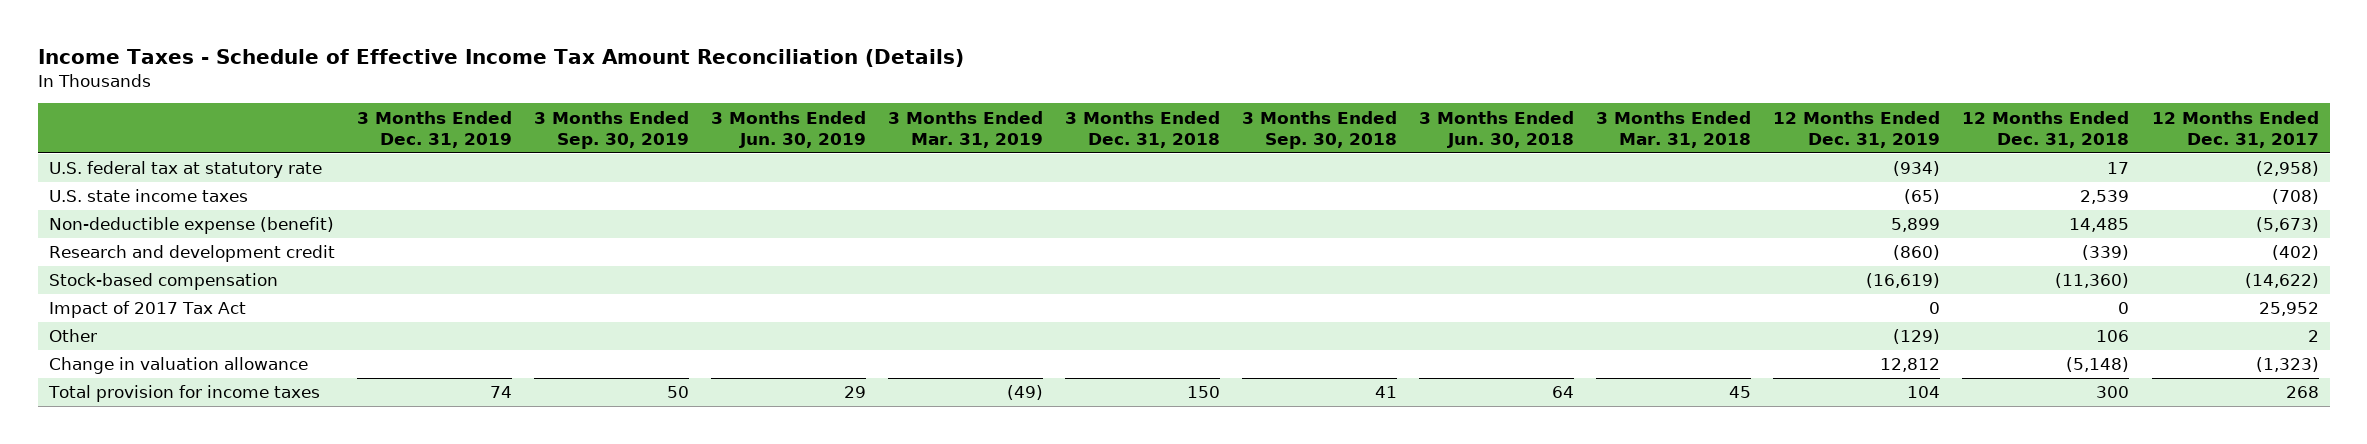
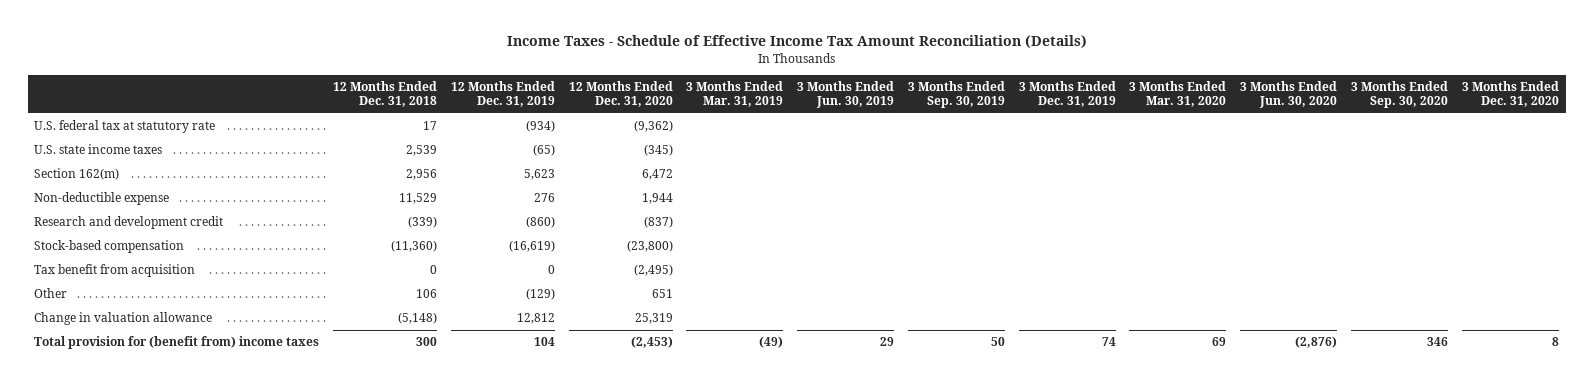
[1065,110,1221,148] 3 Months Ended Dec. 31, 2018 -> none
[1242,110,1398,149] 3 Months Ended Sep. 30, 2018 -> none
[1419,110,1575,148] 3 Months Ended Jun. 30, 2018 -> none
[1596,110,1752,148] 3 Months Ended Mar. 31, 2018 -> none
[2151,110,2319,148] 12 Months Ended Dec. 31, 2017 -> none
none -> [568,80,673,108] 12 Months Ended Dec. 31, 2020
none -> [1129,80,1227,108] 3 Months Ended Mar. 31, 2020
none -> [1240,80,1338,109] 3 Months Ended Jun. 30, 2020
none -> [1350,80,1448,109] 3 Months Ended Sep. 30, 2020
none -> [1461,80,1559,108] 3 Months Ended Dec. 31, 2020
none -> [34,168,120,181] Section 162(m)
[48,217,334,235] Non-deductible expense (benefit) -> [34,192,170,206] Non-deductible expense
[1891,218,1941,233] 5,899 -> [533,193,555,203] 276
[2069,218,2130,233] 14,485 -> [399,193,438,205] 11,529
[48,301,246,319] Impact of 2017 Tax Act -> none
none -> [34,264,196,278] Tax benefit from acquisition
[47,385,320,403] Total provision for income taxes -> [34,336,320,350] Total provision for (benefit from) income taxes

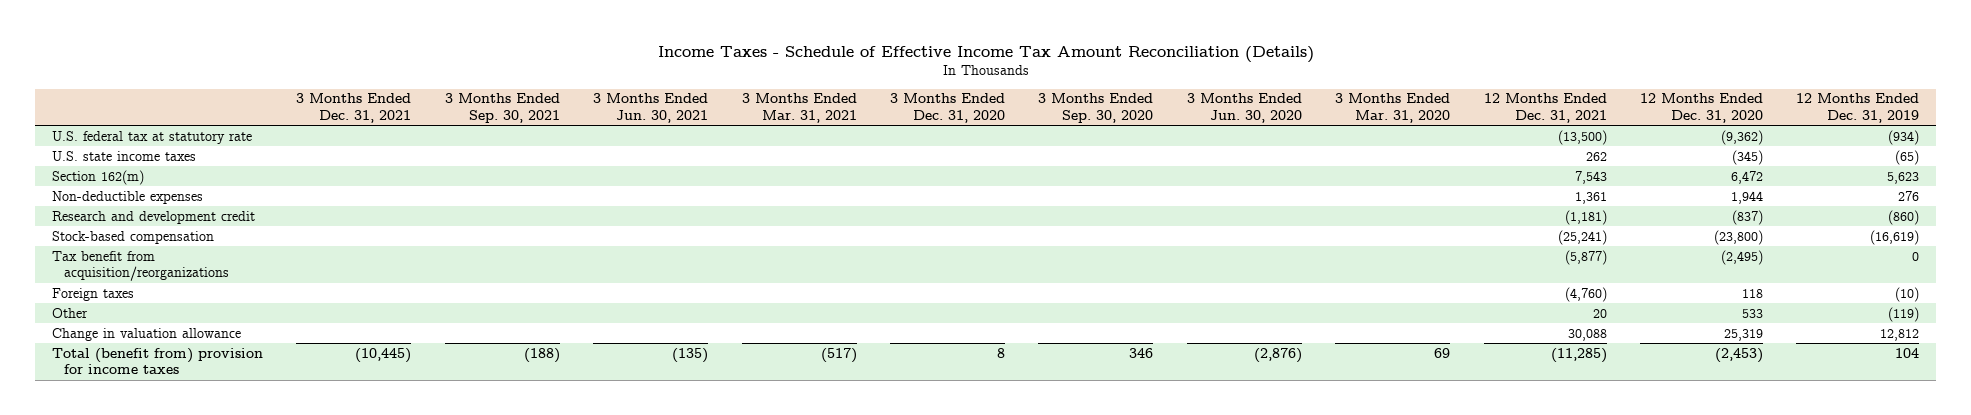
[333,80,438,108] 12 Months Ended Dec. 31, 2018 -> none
[686,80,784,108] 3 Months Ended Mar. 31, 2019 -> none
[797,80,895,109] 3 Months Ended Jun. 30, 2019 -> none
[907,80,1005,109] 3 Months Ended Sep. 30, 2019 -> none
[1018,80,1116,108] 3 Months Ended Dec. 31, 2019 -> none
none -> [296,93,412,123] 3 Months Ended Dec. 31, 2021
none -> [444,93,560,123] 3 Months Ended Sep. 30, 2021
none -> [593,93,709,123] 3 Months Ended Jun. 30, 2021
none -> [741,93,857,123] 3 Months Ended Mar. 31, 2021
none -> [1483,93,1607,123] 12 Months Ended Dec. 31, 2021
[34,192,170,206] Non-deductible expense -> [52,190,204,204] Non-deductible expenses
[34,264,196,278] Tax benefit from acquisition -> [52,250,230,282] Tax benefit from acquisition/reorganizations
none -> [52,287,135,301] Foreign taxes
[525,288,555,301] (129) -> [1888,306,1920,322] (119)
[651,289,673,299] 651 -> [1741,308,1763,318] 533
[34,336,320,350] Total provision for (benefit from) income taxes -> [52,347,264,375] Total (benefit from) provision for income taxes

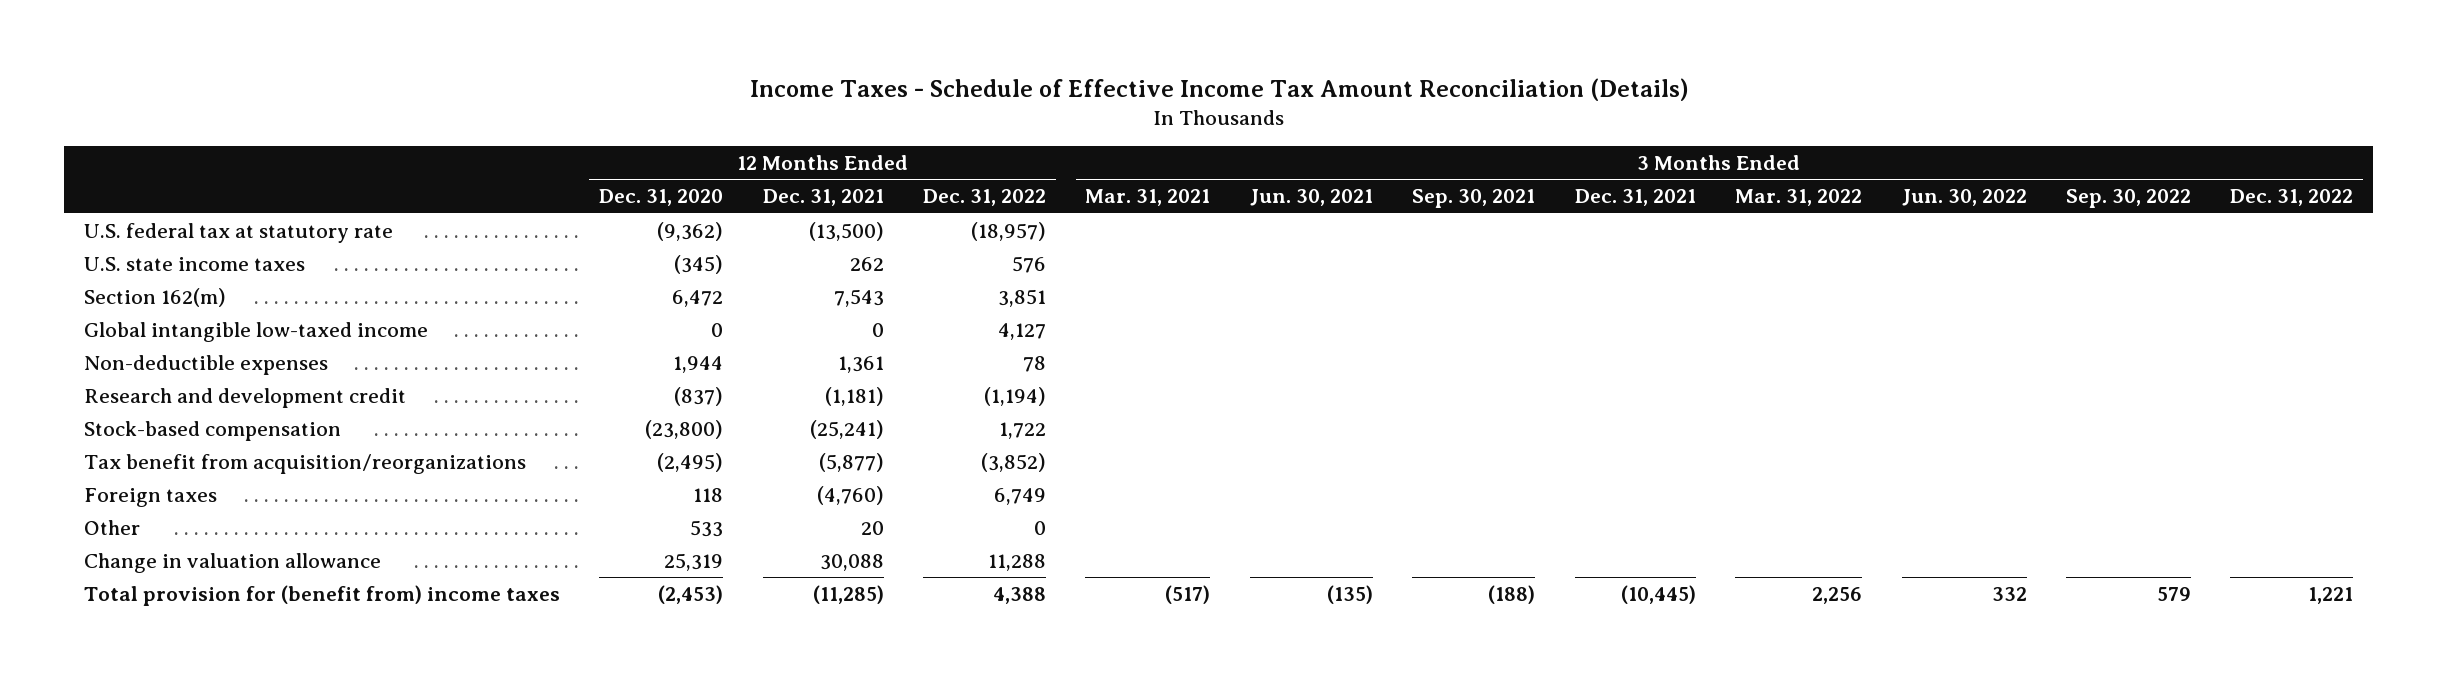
[890,93,1006,123] 3 Months Ended Dec. 31, 2020 -> none
[1038,93,1154,123] 3 Months Ended Sep. 30, 2020 -> none
[1186,93,1302,123] 3 Months Ended Jun. 30, 2020 -> none
[1335,93,1451,123] 3 Months Ended Mar. 31, 2020 -> none
[1796,93,1920,123] 12 Months Ended Dec. 31, 2019 -> none
none -> [923,189,1047,207] Dec. 31, 2022
none -> [1735,189,1863,207] Mar. 31, 2022
none -> [1901,189,2027,207] Jun. 30, 2022
none -> [2066,189,2192,209] Sep. 30, 2022
none -> [2230,189,2354,207] Dec. 31, 2022
none -> [83,321,428,342] Global intangible low-taxed income
[52,347,264,375] Total (benefit from) provision for income taxes -> [83,584,560,606] Total provision for (benefit from) income taxes

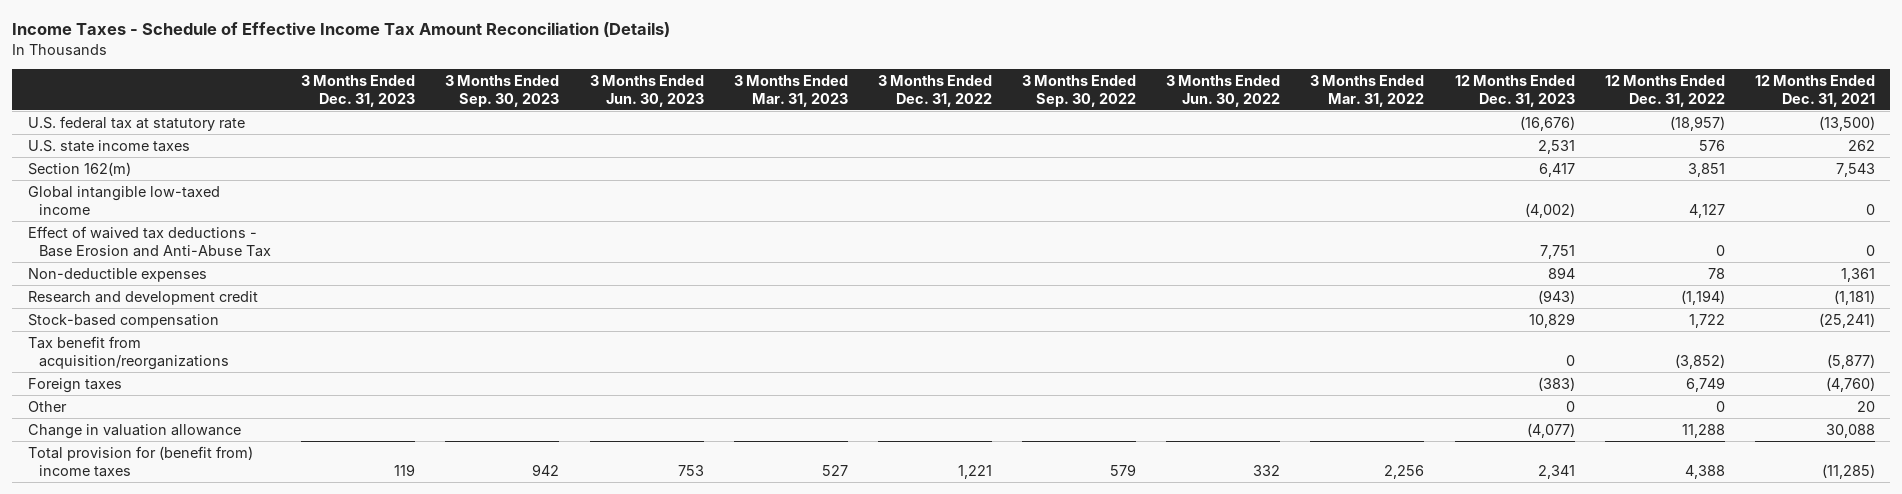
[599,189,724,207] Dec. 31, 2020 -> none
[1085,189,1211,207] Mar. 31, 2021 -> none
[1249,189,1373,207] Jun. 30, 2021 -> none
[1412,189,1536,209] Sep. 30, 2021 -> none
[1574,189,1696,207] Dec. 31, 2021 -> none
none -> [301,74,416,107] 3 Months Ended Dec. 31, 2023
none -> [445,74,560,107] 3 Months Ended Sep. 30, 2023
none -> [589,74,704,107] 3 Months Ended Jun. 30, 2023
none -> [733,74,848,107] 3 Months Ended Mar. 31, 2023
none -> [1454,74,1575,107] 12 Months Ended Dec. 31, 2023
none -> [27,225,272,257] Effect of waived tax deductions - Base Erosion and Anti-Abuse Tax

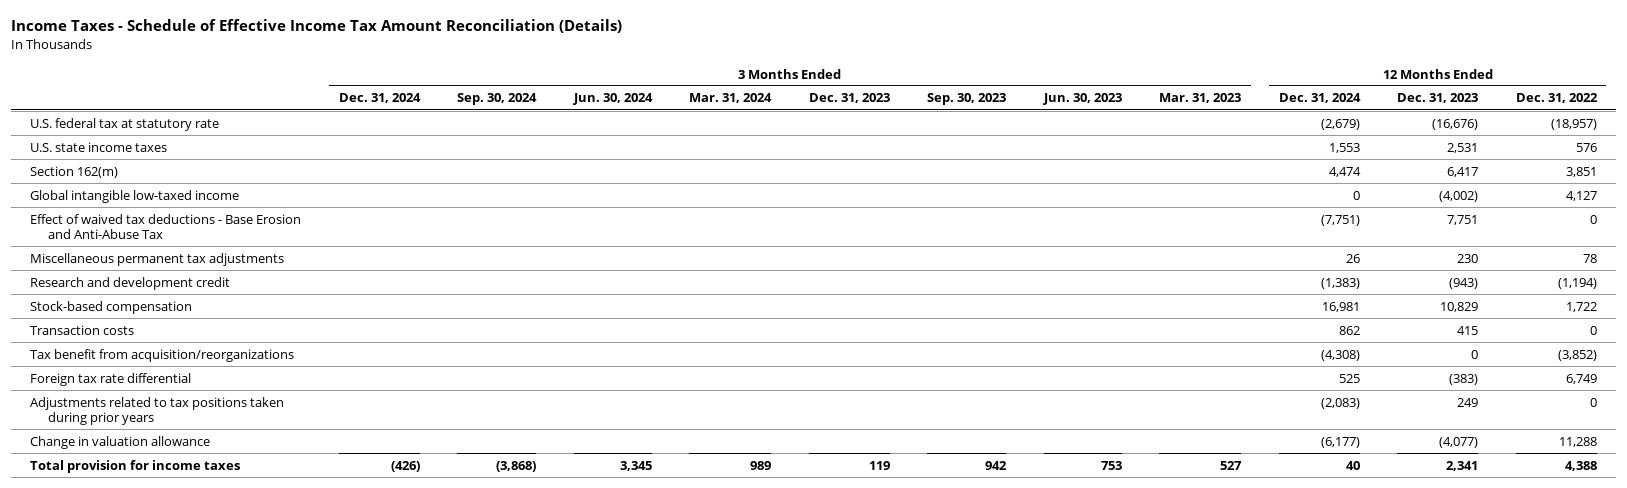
[877,74,992,107] 3 Months Ended Dec. 31, 2022 -> none
[1022,74,1137,107] 3 Months Ended Sep. 30, 2022 -> none
[1166,74,1281,107] 3 Months Ended Jun. 30, 2022 -> none
[1310,74,1425,107] 3 Months Ended Mar. 31, 2022 -> none
[1754,74,1875,107] 12 Months Ended Dec. 31, 2021 -> none
none -> [338,93,421,104] Dec. 31, 2024
none -> [457,93,538,106] Sep. 30, 2024
none -> [572,93,653,106] Jun. 30, 2024
none -> [689,93,773,104] Mar. 31, 2024
none -> [1278,93,1361,104] Dec. 31, 2024
[27,267,207,282] Non-deductible expenses -> none
none -> [29,252,284,266] Miscellaneous permanent tax adjustments
none -> [29,324,134,335] Transaction costs
[27,400,67,412] Other -> none
[27,377,122,393] Foreign taxes -> [29,372,191,386] Foreign tax rate differential
none -> [29,396,284,425] Adjustments related to tax positions taken during prior years
[27,445,253,477] Total provision for (benefit from) income taxes -> [29,459,240,473] Total provision for income taxes

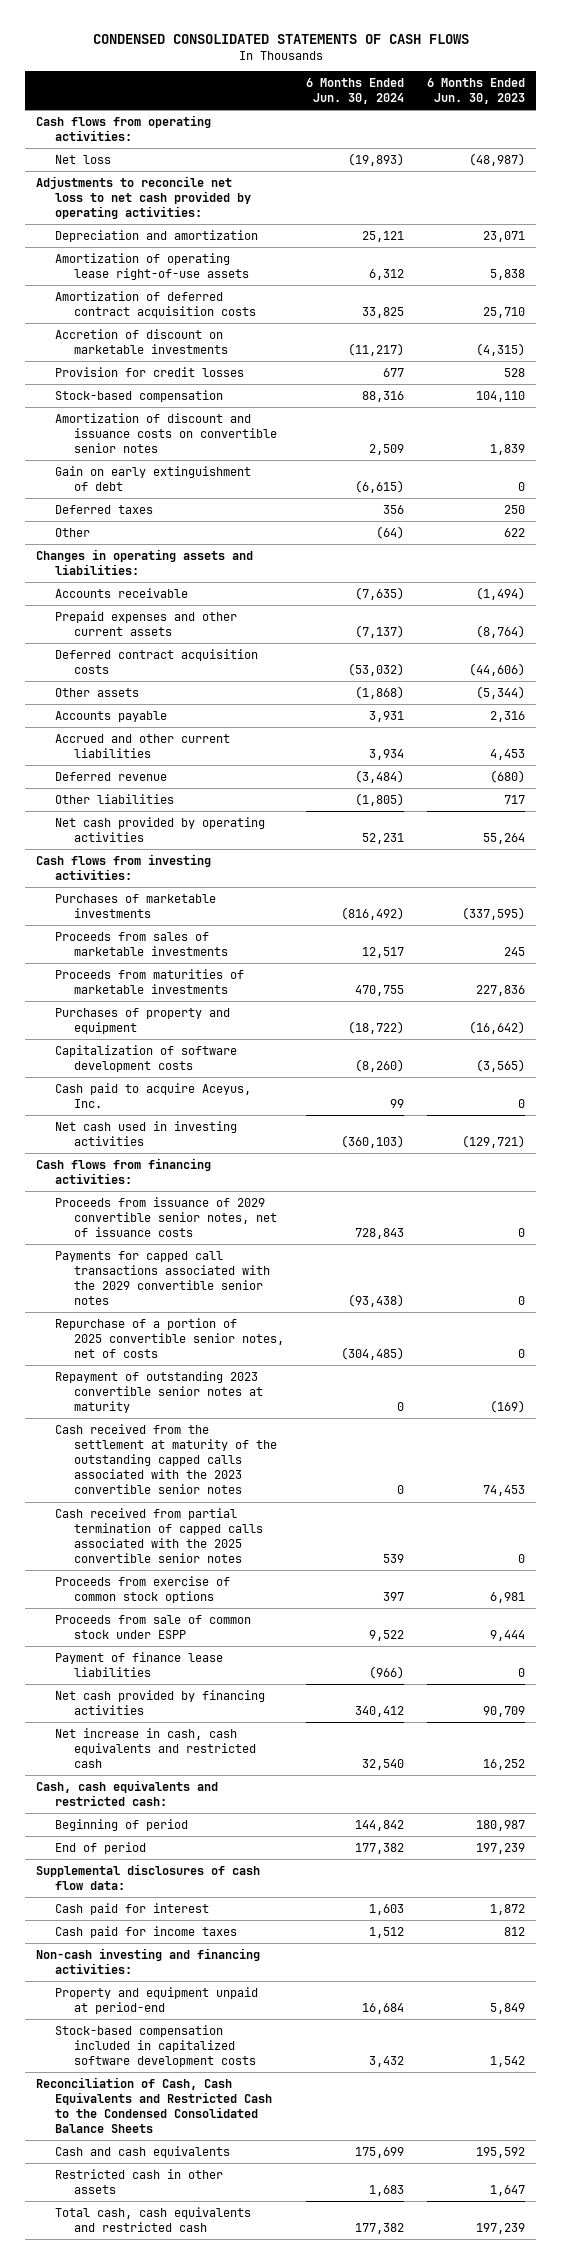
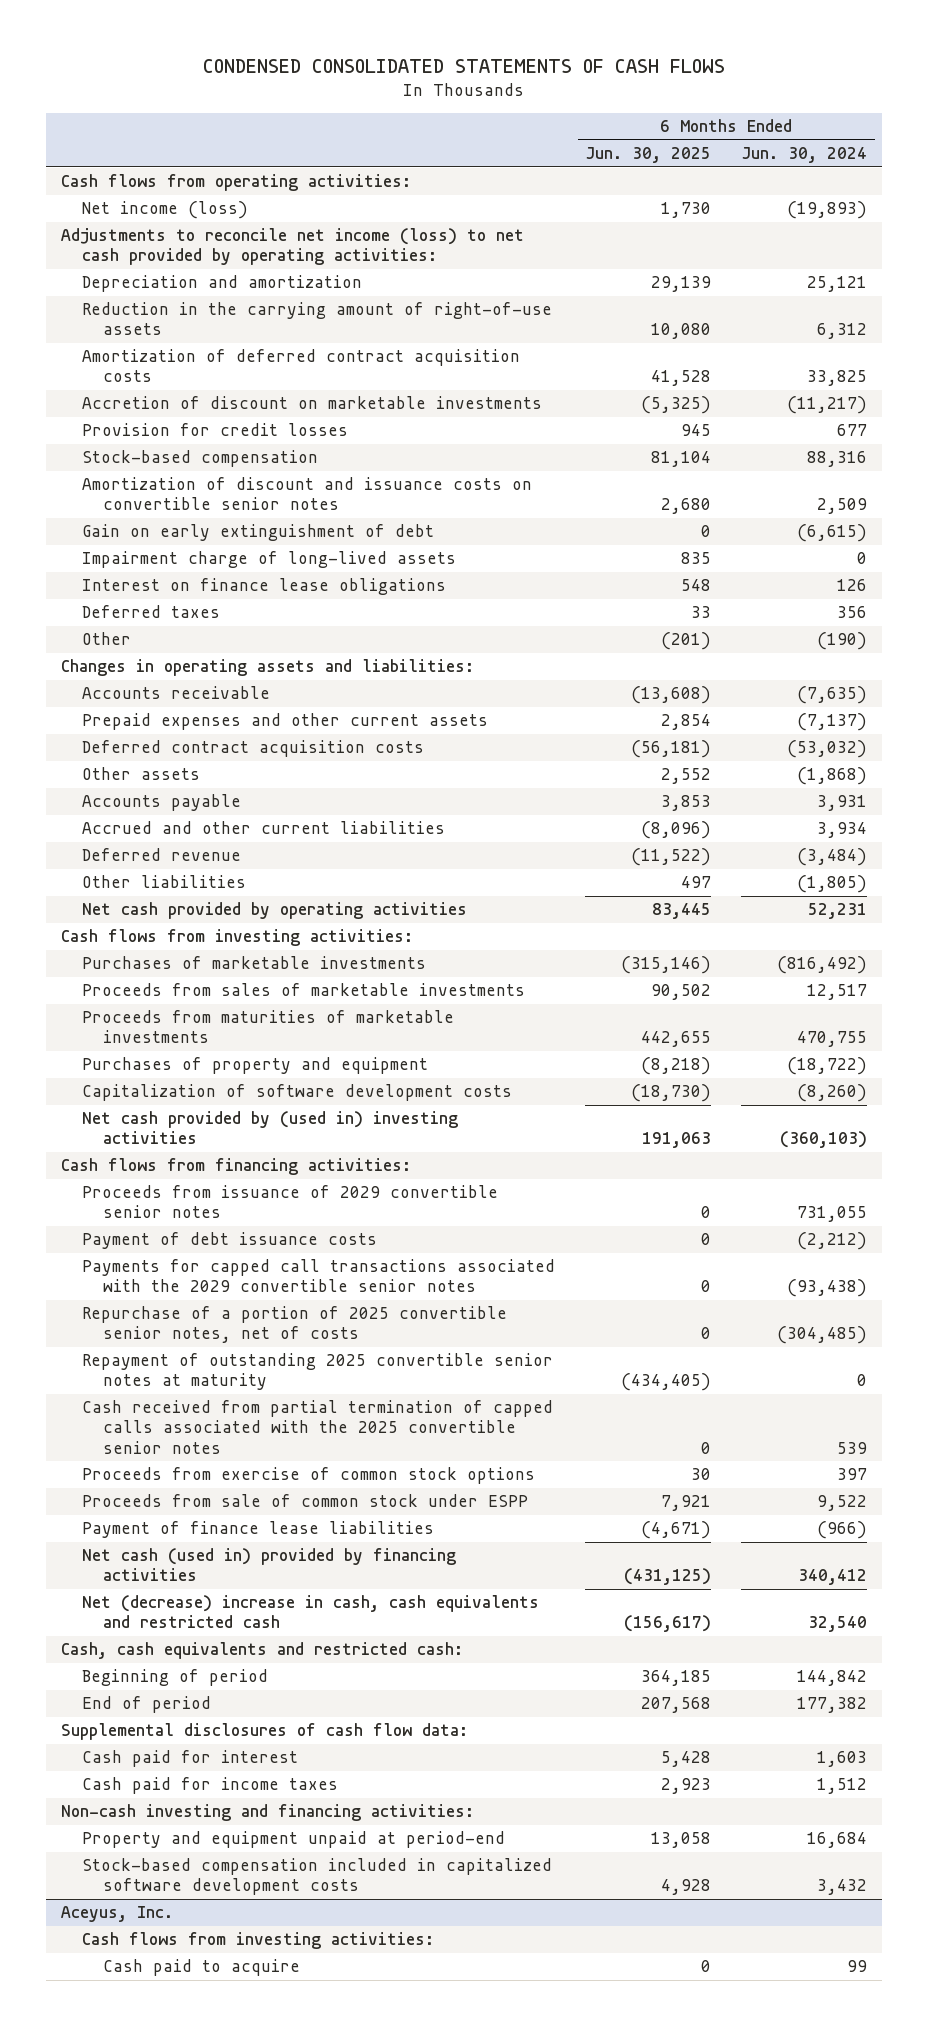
[426,78,525,105] 6 Months Ended Jun. 30, 2023 -> none
none -> [585,146,712,163] Jun. 30, 2025
[55,154,112,164] Net loss -> [82,201,249,220] Net income (loss)
[36,175,252,220] Adjustments to reconcile net loss to net cash provided by operating activities: -> [61,228,525,266] Adjustments to reconcile net income (loss) to net cash provided by operating activities:
[55,252,249,280] Amortization of operating lease right-of-use assets -> [82,302,553,336] Reduction in the carrying amount of right-of-use assets
none -> [82,551,457,569] Impairment charge of long-lived assets
none -> [82,578,447,596] Interest on finance lease obligations
[376,525,405,539] (64) -> [817,632,868,651] (190)
[55,1082,252,1108] Cash paid to acquire Aceyus, Inc. -> none
[55,1120,238,1146] Net cash used in investing activities -> [82,1111,459,1145] Net cash provided by (used in) investing activities
[55,1196,277,1238] Proceeds from issuance of 2029 convertible senior notes, net of issuance costs -> [82,1185,499,1219] Proceeds from issuance of 2029 convertible senior notes
[355,1228,405,1240] 728,843 -> [797,1206,868,1223] 731,055
none -> [82,1232,378,1250] Payment of debt issuance costs
[55,1423,277,1495] Cash received from the settlement at maturity of the outstanding capped calls associated with the 2023 convertible senior notes -> none
[55,1370,263,1414] Repayment of outstanding 2023 convertible senior notes at maturity -> [82,1353,554,1391] Repayment of outstanding 2025 convertible senior notes at maturity
[55,1689,266,1715] Net cash provided by financing activities -> [82,1548,457,1582] Net cash (used in) provided by financing activities
[55,1727,256,1769] Net increase in cash, cash equivalents and restricted cash -> [82,1595,540,1629] Net (decrease) increase in cash, cash equivalents and restricted cash
[36,2076,273,2134] Reconciliation of Cash, Cash Equivalents and Restricted Cash to the Condensed Consolidated Balance Sheets -> none
[55,2145,231,2158] Cash and cash equivalents -> none
[55,2168,224,2194] Restricted cash in other assets -> none
[55,2206,252,2232] Total cash, cash equivalents and restricted cash -> none
none -> [61,1906,174,1923] Aceyus, Inc.
none -> [82,1932,435,1950] Cash flows from investing activities:
none -> [103,1959,301,1977] Cash paid to acquire

